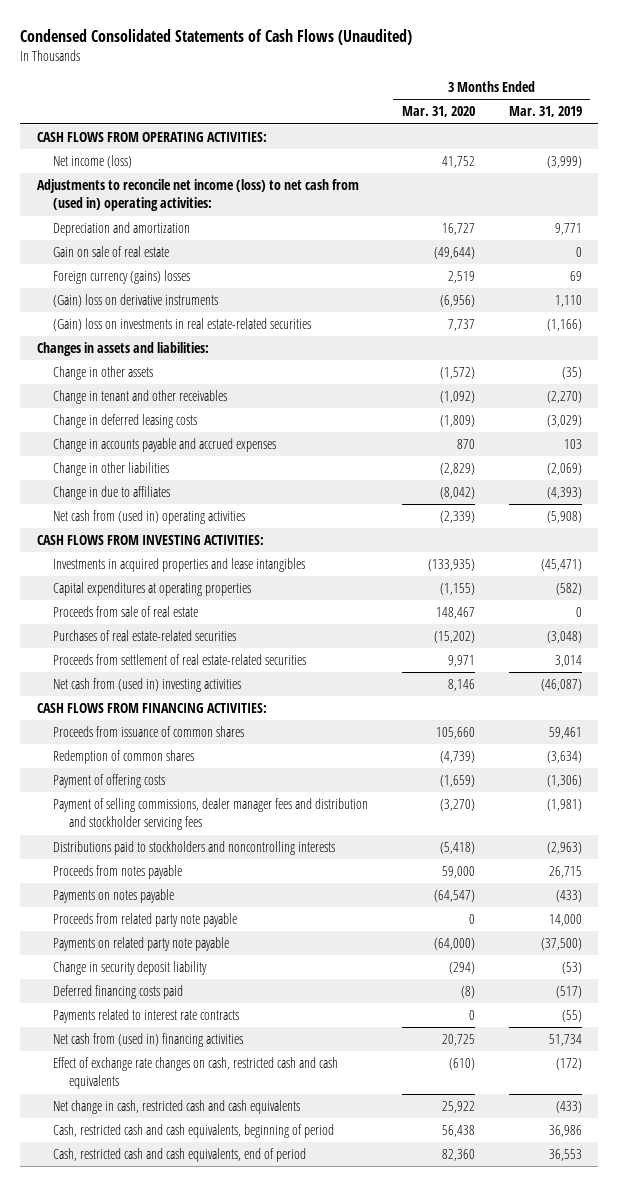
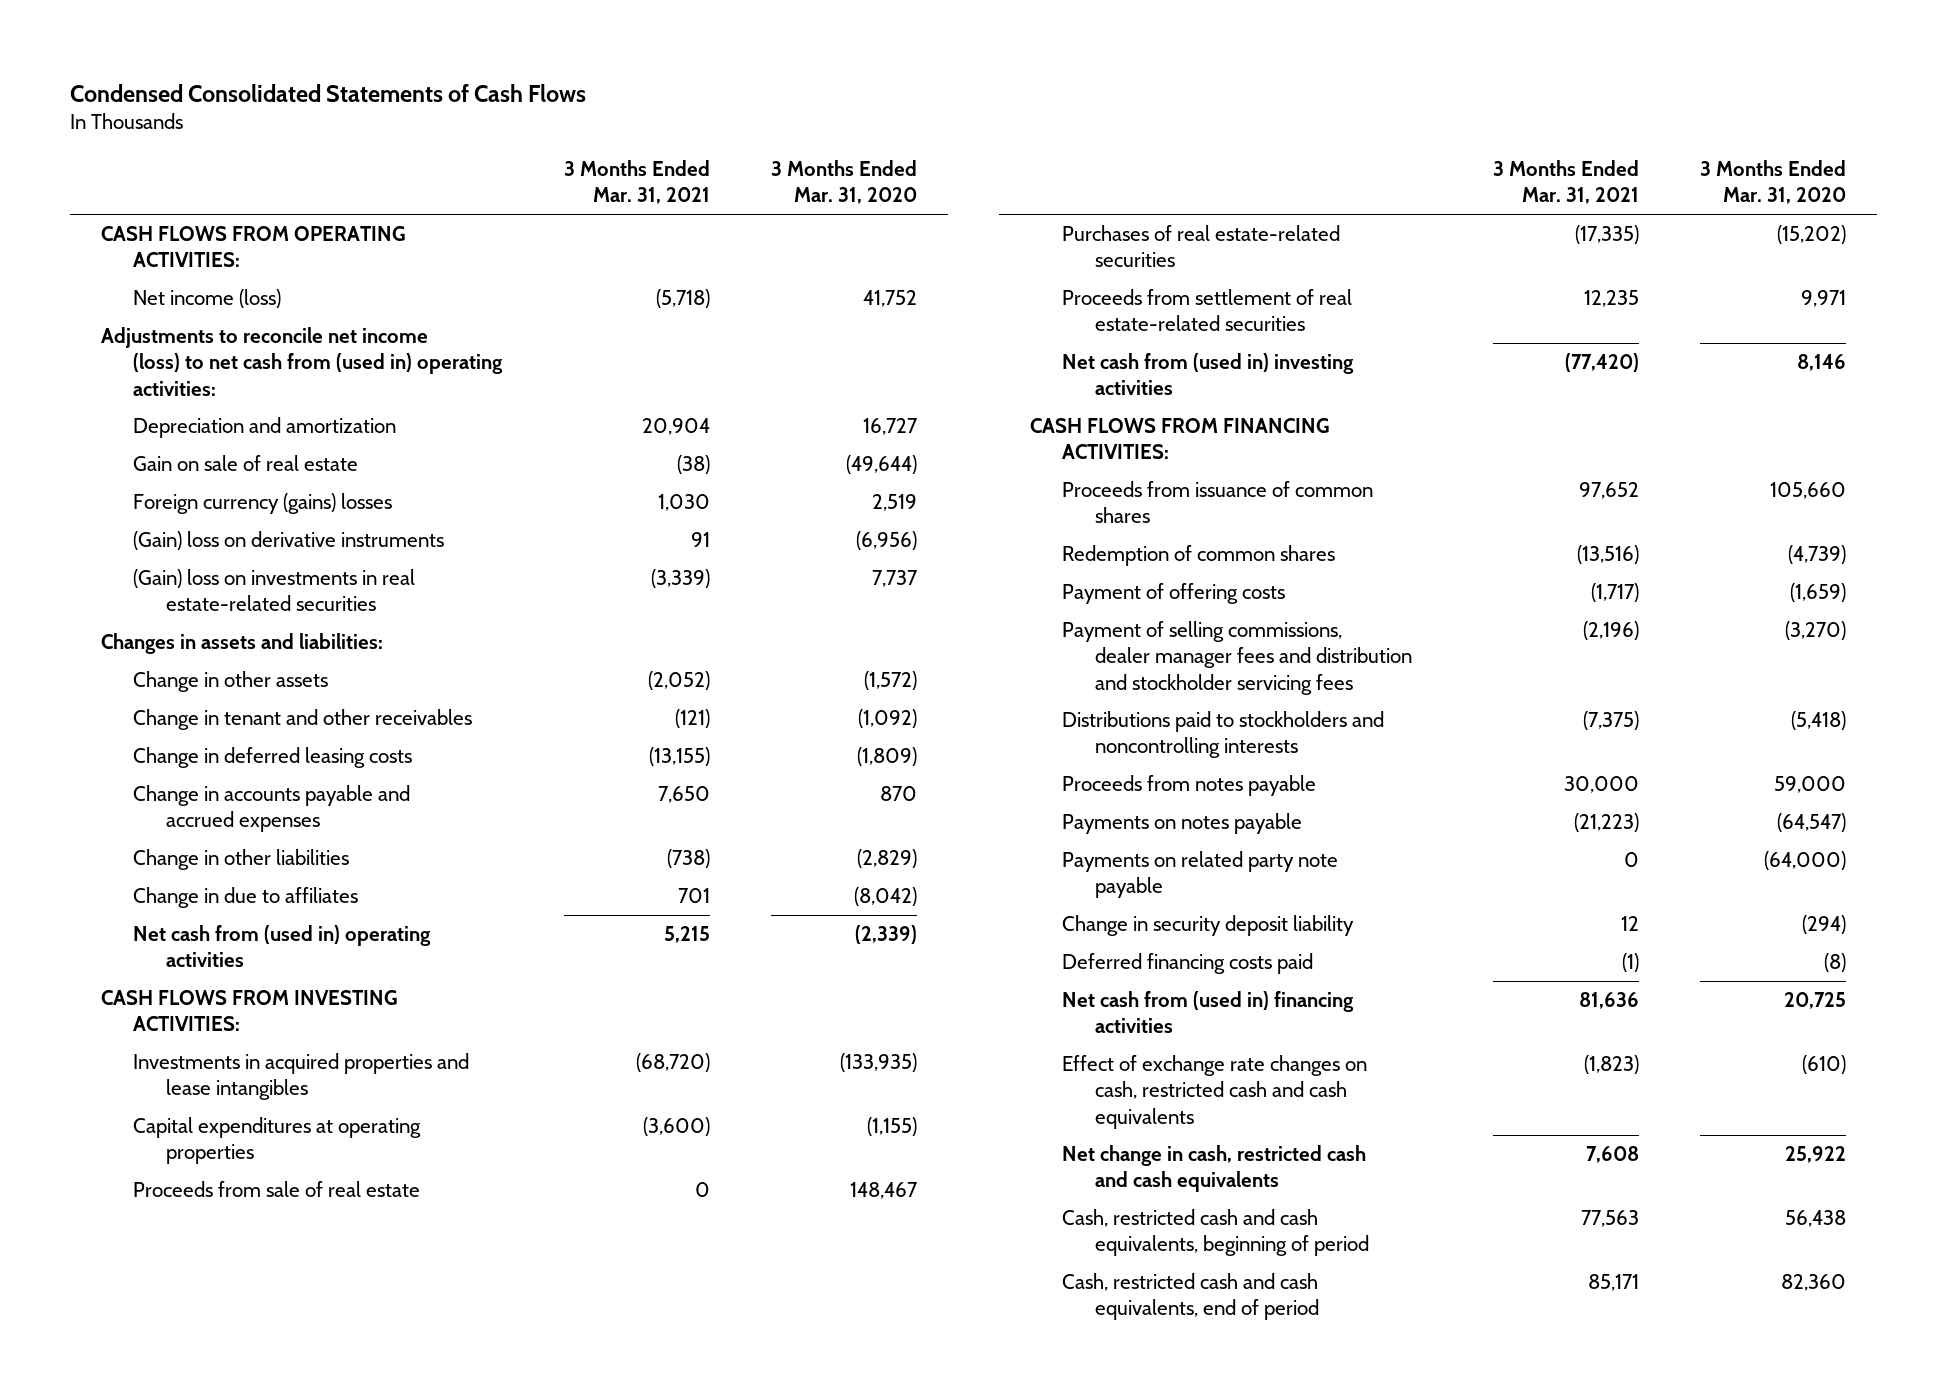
[19,28,412,45] Condensed Consolidated Statements of Cash Flows (Unaudited) -> [69,83,586,102] Condensed Consolidated Statements of Cash Flows
[508,106,582,118] Mar. 31, 2019 -> none
none -> [563,159,710,205] 3 Months Ended Mar. 31, 2021
[52,913,237,928] Proceeds from related party note payable -> none
[52,1009,239,1024] Payments related to interest rate contracts -> none

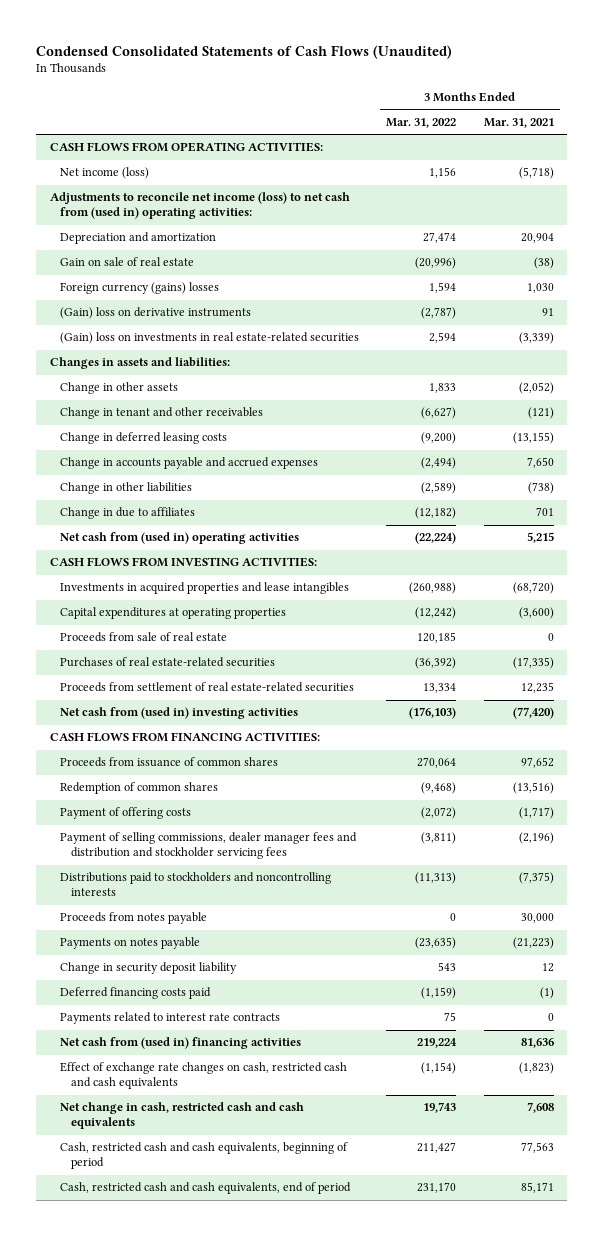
[69,83,586,102] Condensed Consolidated Statements of Cash Flows -> [36,44,453,59] Condensed Consolidated Statements of Cash Flows (Unaudited)
[771,159,918,205] 3 Months Ended Mar. 31, 2020 -> none
none -> [386,118,457,129] Mar. 31, 2022
[1062,851,1339,899] Payments on related party note payable -> none
none -> [60,1012,281,1025] Payments related to interest rate contracts

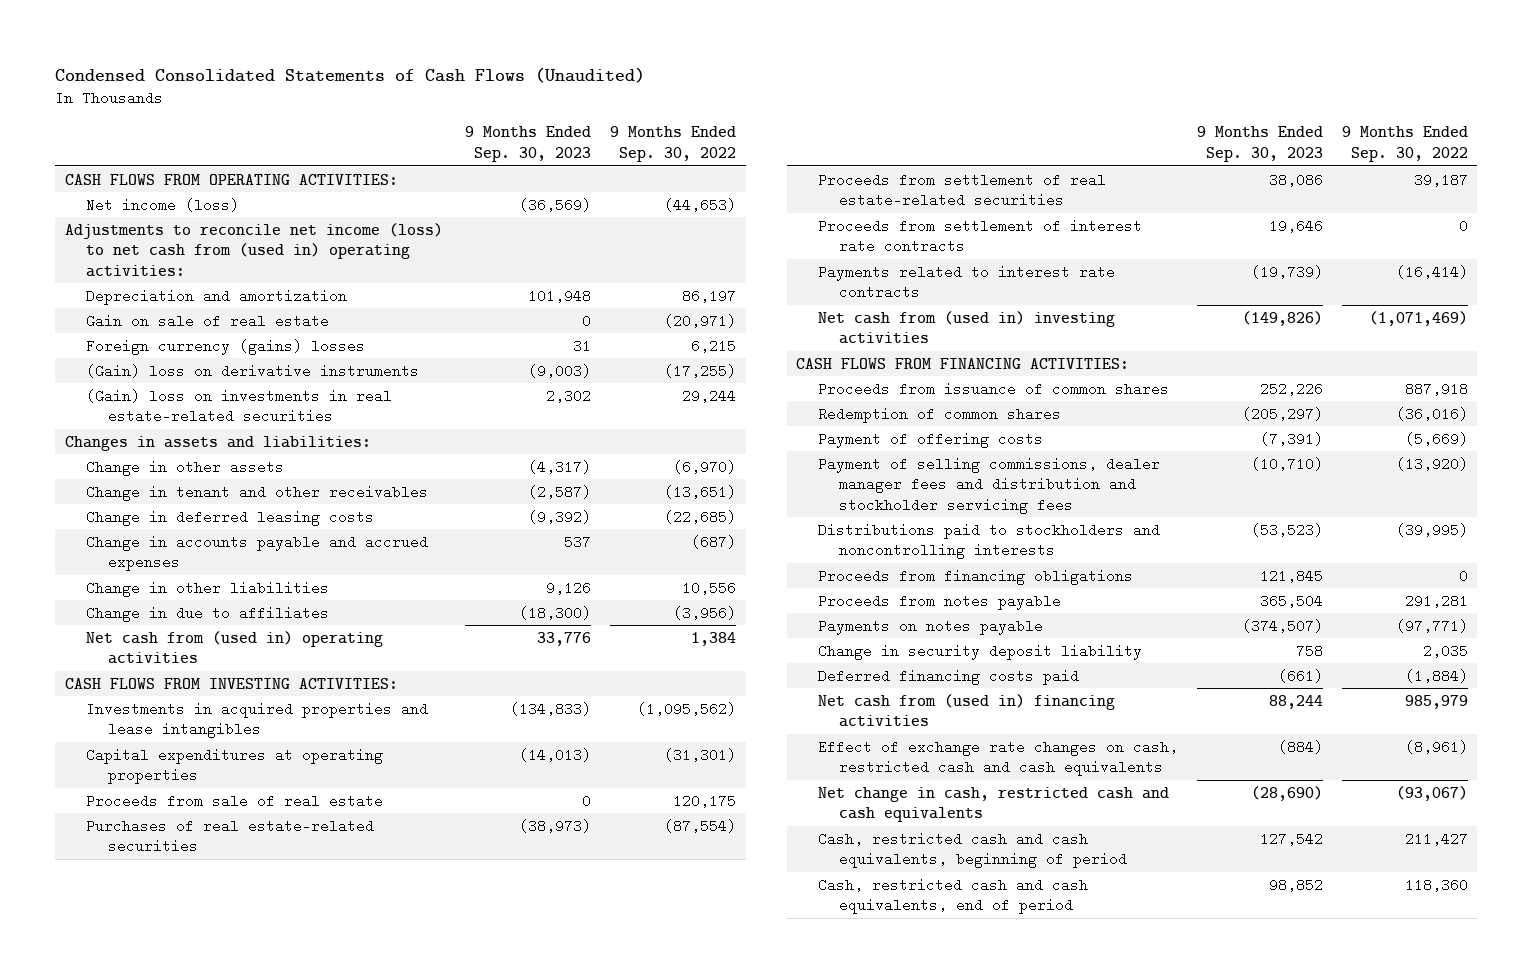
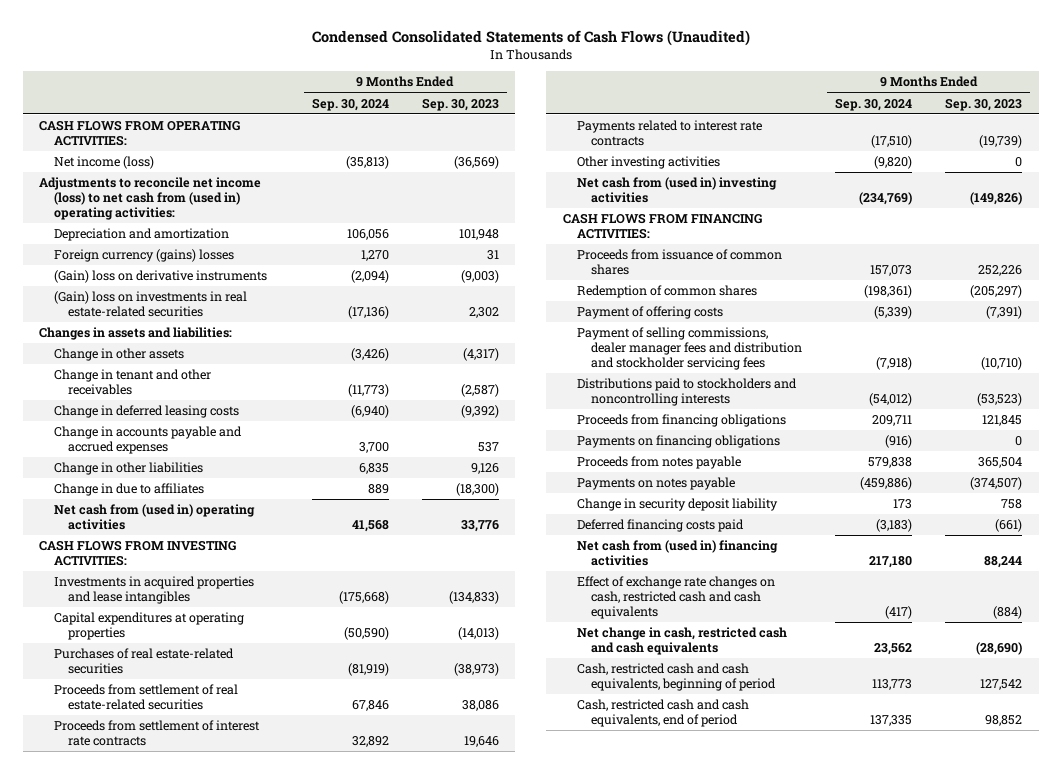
[610,126,737,162] 9 Months Ended Sep. 30, 2022 -> none
none -> [311,97,389,111] Sep. 30, 2024
[86,313,330,328] Gain on sale of real estate -> none
[86,793,384,808] Proceeds from sale of real estate -> none
none -> [577,156,721,170] Other investing activities
none -> [577,435,781,449] Payments on financing obligations

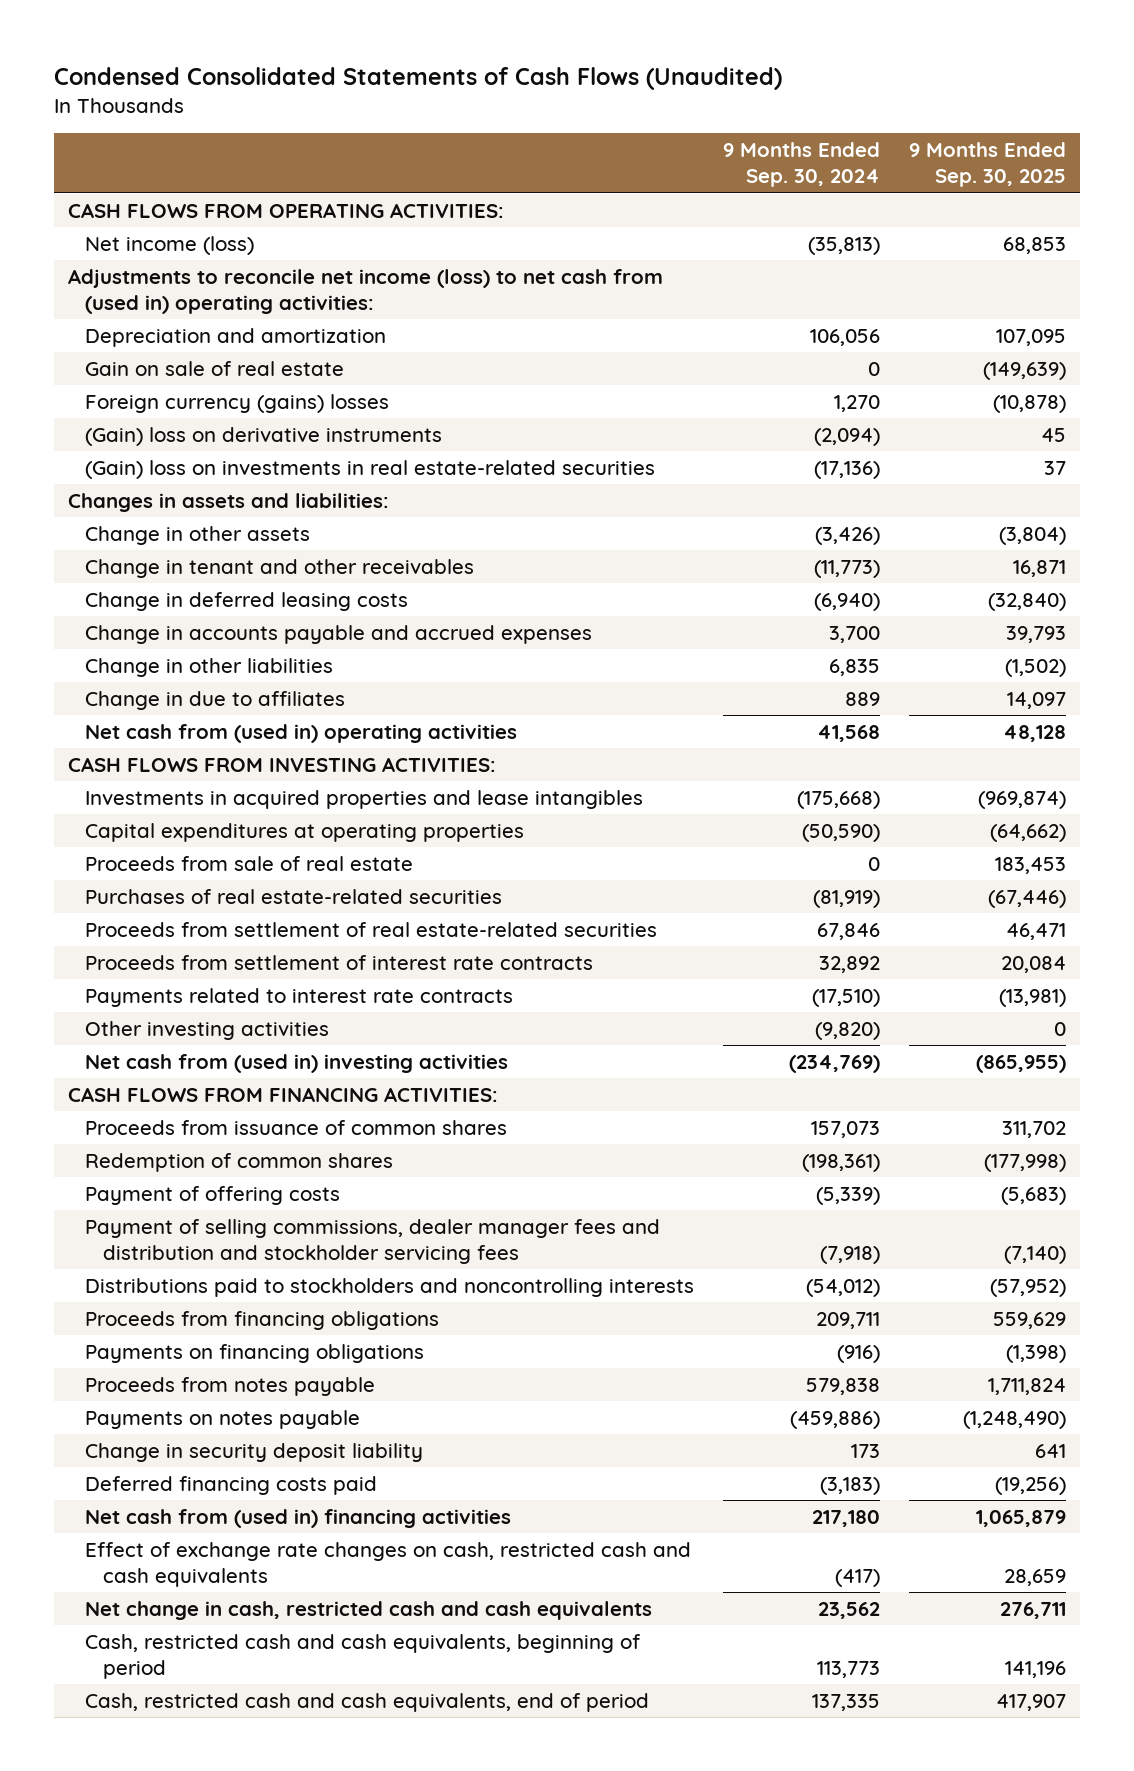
[421,97,499,111] Sep. 30, 2023 -> none
none -> [908,142,1066,188] 9 Months Ended Sep. 30, 2025
none -> [85,360,345,376] Gain on sale of real estate
none -> [85,855,414,871] Proceeds from sale of real estate

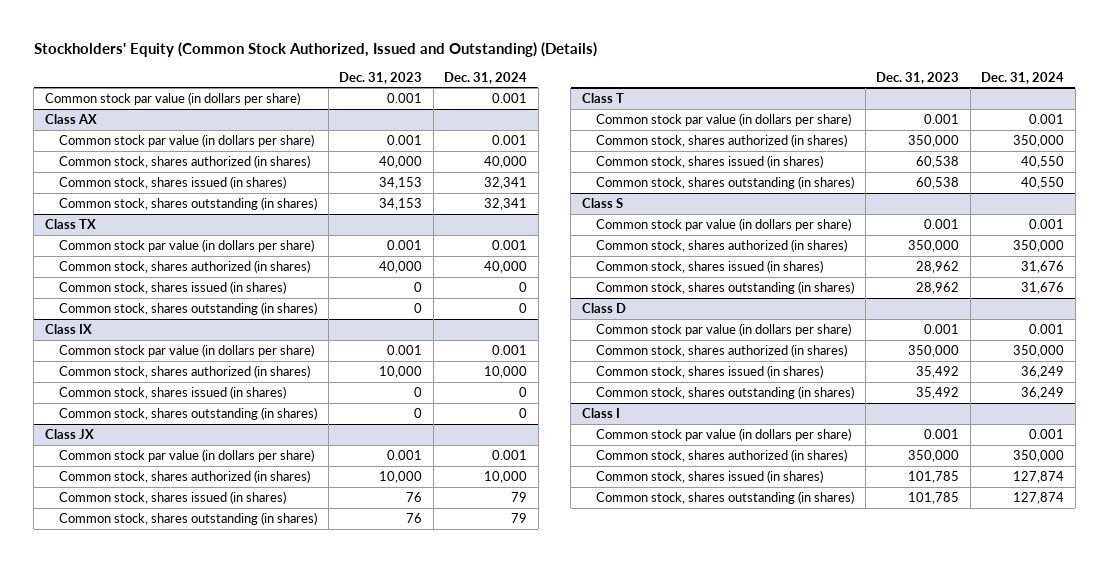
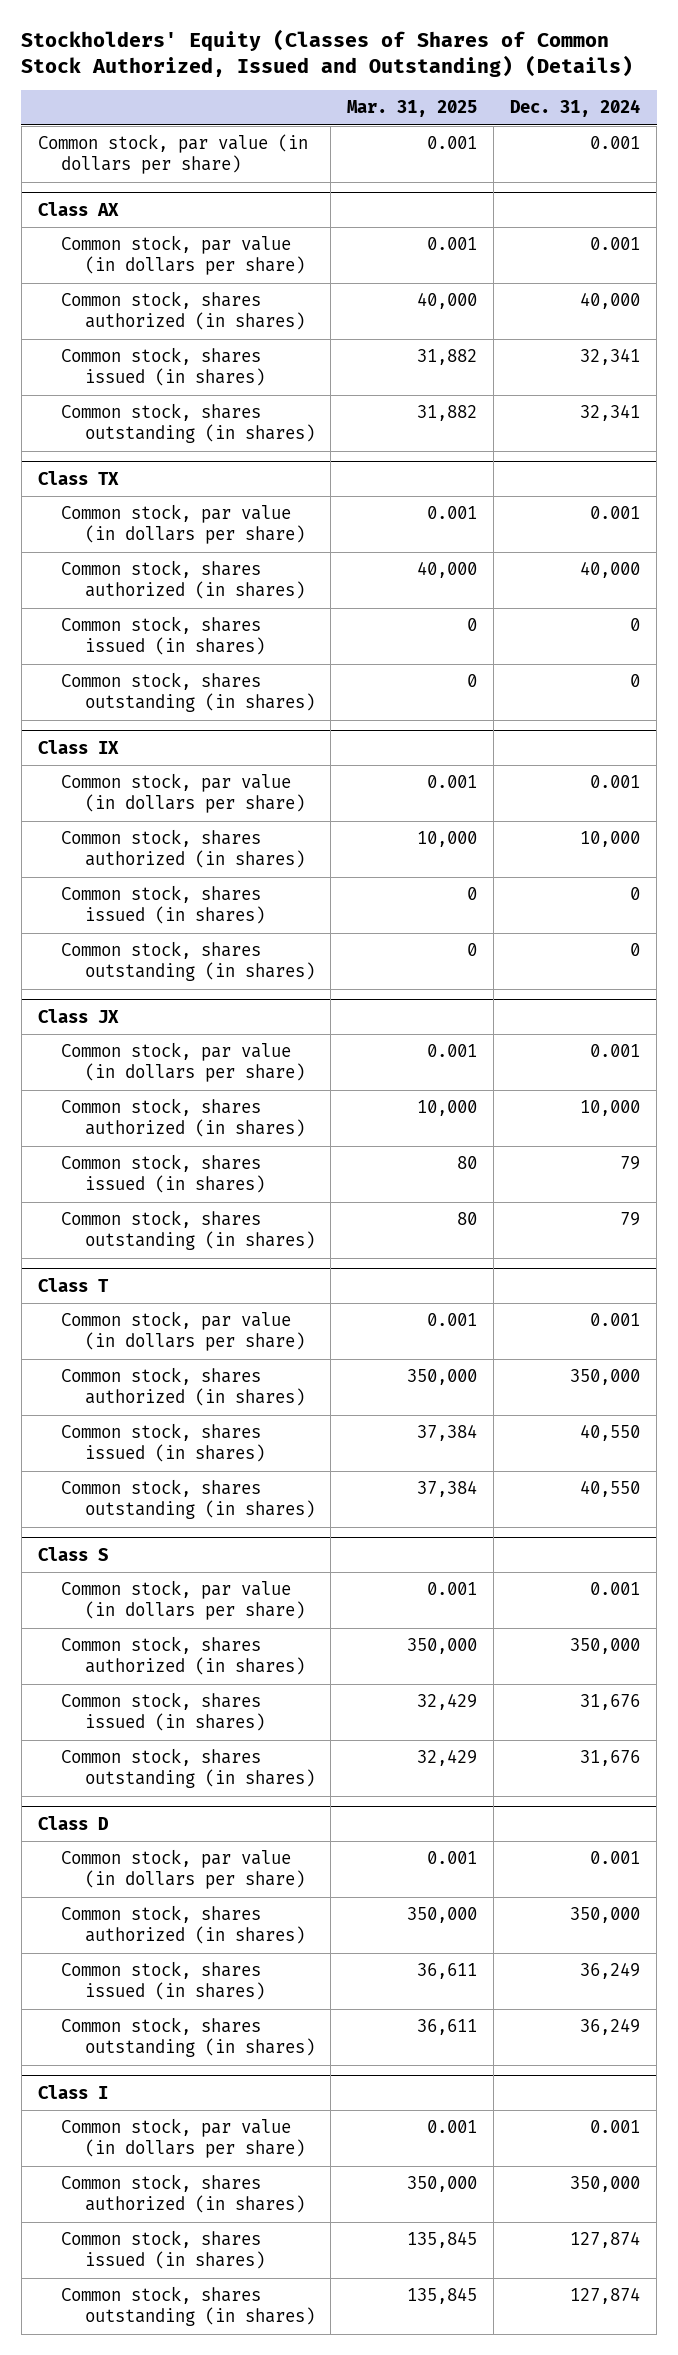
[33,41,597,57] Stockholders' Equity (Common Stock Authorized, Issued and Outstanding) (Details) -> [21,29,634,78] Stockholders' Equity (Classes of Shares of Common Stock Authorized, Issued and Outstanding) (Details)
[339,71,423,84] Dec. 31, 2023 -> none
none -> [347,100,478,118] Mar. 31, 2025
[44,92,300,106] Common stock par value (in dollars per share) -> [37,134,308,175] Common stock, par value (in dollars per share)
[59,134,315,148] Common stock par value (in dollars per share) -> [61,235,305,276] Common stock, par value (in dollars per share)
[59,239,315,253] Common stock par value (in dollars per share) -> [61,504,305,545] Common stock, par value (in dollars per share)
[59,344,315,358] Common stock par value (in dollars per share) -> [61,773,305,814] Common stock, par value (in dollars per share)
[59,449,315,463] Common stock par value (in dollars per share) -> [61,1042,305,1083] Common stock, par value (in dollars per share)
[596,113,852,127] Common stock par value (in dollars per share) -> [61,1311,305,1352] Common stock, par value (in dollars per share)
[596,218,852,232] Common stock par value (in dollars per share) -> [61,1580,305,1621] Common stock, par value (in dollars per share)
[596,323,852,337] Common stock par value (in dollars per share) -> [61,1849,305,1890] Common stock, par value (in dollars per share)
[596,428,852,442] Common stock par value (in dollars per share) -> [61,2118,305,2159] Common stock, par value (in dollars per share)

